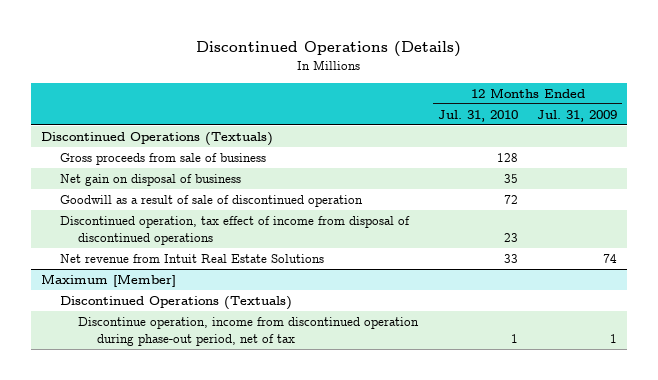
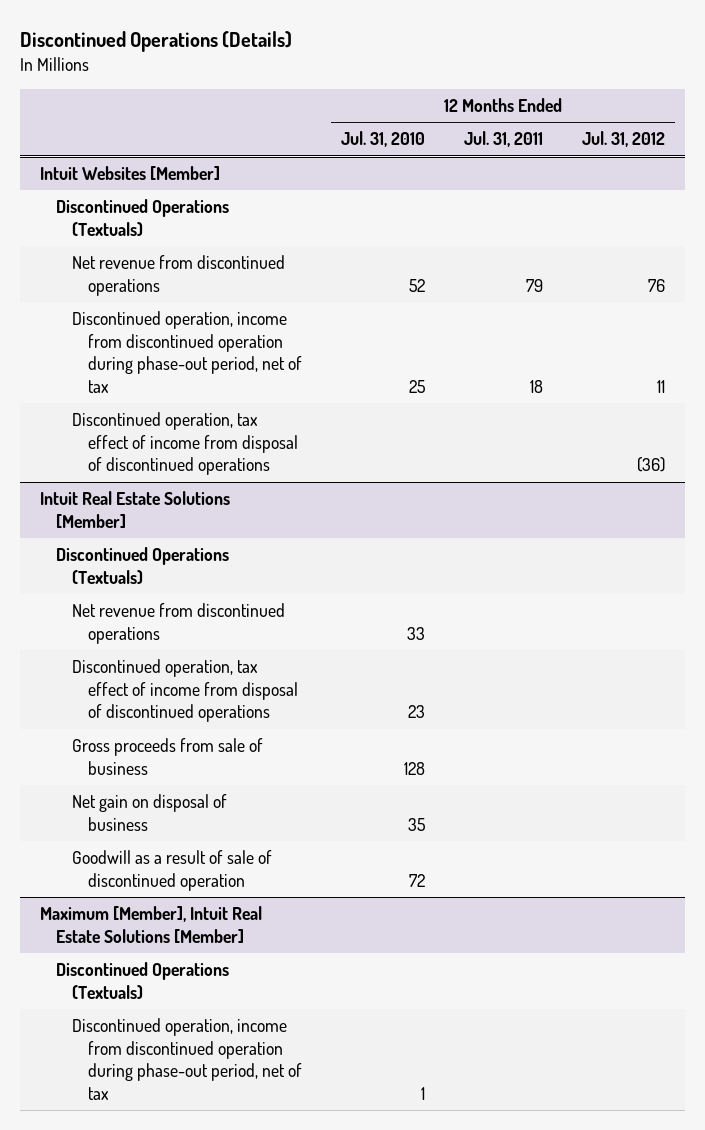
[537,109,618,122] Jul. 31, 2009 -> none
none -> [464,131,544,148] Jul. 31, 2011
none -> [582,131,666,148] Jul. 31, 2012
none -> [39,166,220,181] Intuit Websites [Member]
none -> [71,255,285,296] Net revenue from discontinued operations
none -> [71,311,303,394] Discontinued operation, income from discontinued operation during phase-out period, net of tax
none -> [71,412,299,476] Discontinued operation, tax effect of income from disposal of discontinued operations
none -> [39,491,230,528] Intuit Real Estate Solutions [Member]
none -> [55,547,229,584] Discontinued Operations (Textuals)
none -> [71,603,285,644] Net revenue from discontinued operations
none -> [71,659,299,723] Discontinued operation, tax effect of income from disposal of discontinued operations
[59,215,410,245] Discontinued operation, tax effect of income from disposal of discontinued operations -> none
[59,253,324,263] Net revenue from Intuit Real Estate Solutions -> none
[41,273,177,287] Maximum [Member] -> none
none -> [39,906,262,943] Maximum [Member], Intuit Real Estate Solutions [Member]
[78,316,420,346] Discontinue operation, income from discontinued operation during phase-out period, net of tax -> [71,1018,303,1101] Discontinued operation, income from discontinued operation during phase-out period, net of tax

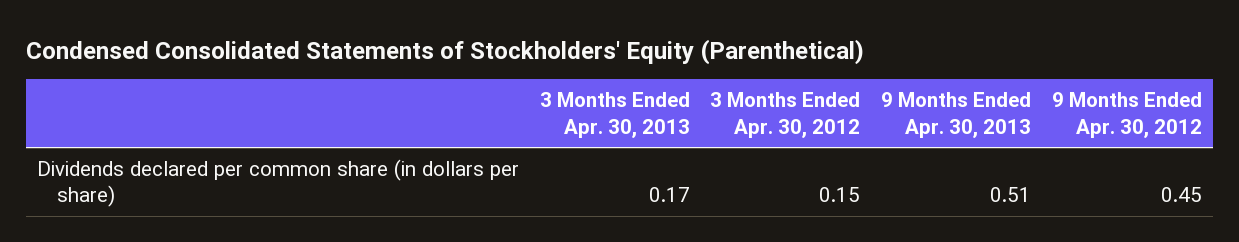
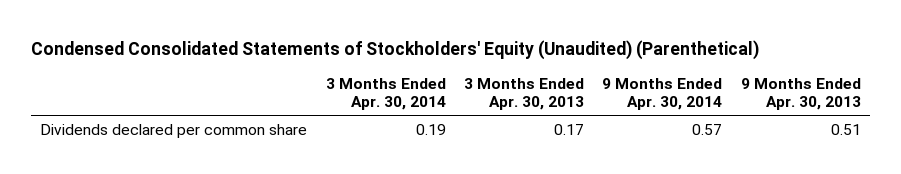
[26,38,865,65] Condensed Consolidated Statements of Stockholders' Equity (Parenthetical) -> [30,39,759,60] Condensed Consolidated Statements of Stockholders' Equity (Unaudited) (Parenthetical)
[710,92,861,138] 3 Months Ended Apr. 30, 2012 -> none
[1052,92,1203,138] 9 Months Ended Apr. 30, 2012 -> none
none -> [325,78,446,111] 3 Months Ended Apr. 30, 2014
none -> [602,78,723,111] 9 Months Ended Apr. 30, 2014
[36,159,519,208] Dividends declared per common share (in dollars per share) -> [40,124,308,139] Dividends declared per common share

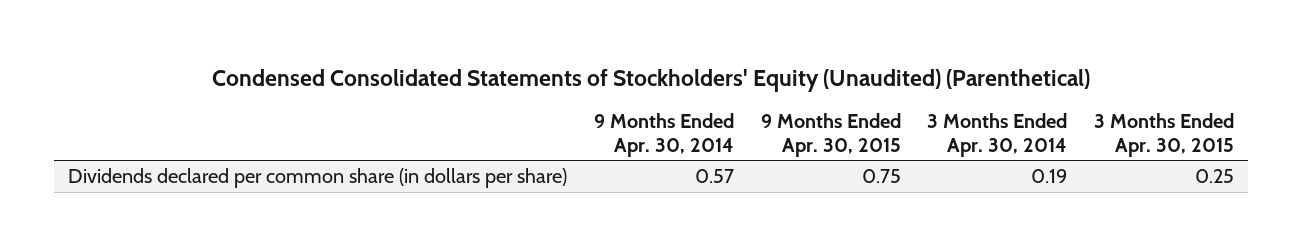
[464,78,585,111] 3 Months Ended Apr. 30, 2013 -> none
[740,78,861,111] 9 Months Ended Apr. 30, 2013 -> none
none -> [760,112,901,158] 9 Months Ended Apr. 30, 2015
none -> [1094,112,1235,158] 3 Months Ended Apr. 30, 2015
[40,124,308,139] Dividends declared per common share -> [67,168,567,189] Dividends declared per common share (in dollars per share)

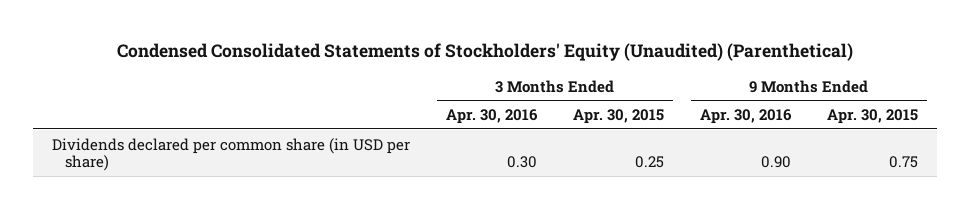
[593,112,734,158] 9 Months Ended Apr. 30, 2014 -> none
[927,112,1068,158] 3 Months Ended Apr. 30, 2014 -> none
none -> [445,109,538,125] Apr. 30, 2016
none -> [700,109,793,125] Apr. 30, 2016
[67,168,567,189] Dividends declared per common share (in dollars per share) -> [51,137,410,172] Dividends declared per common share (in USD per share)

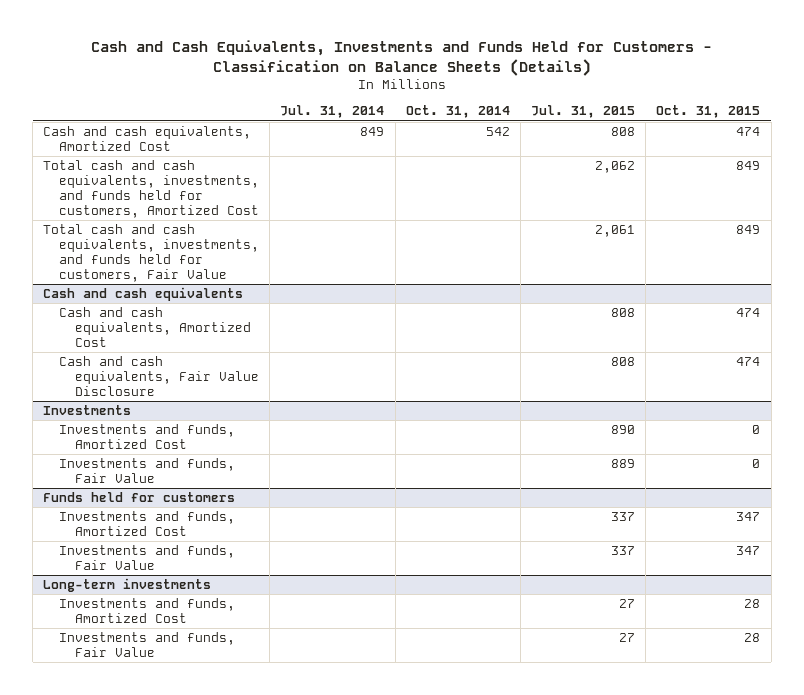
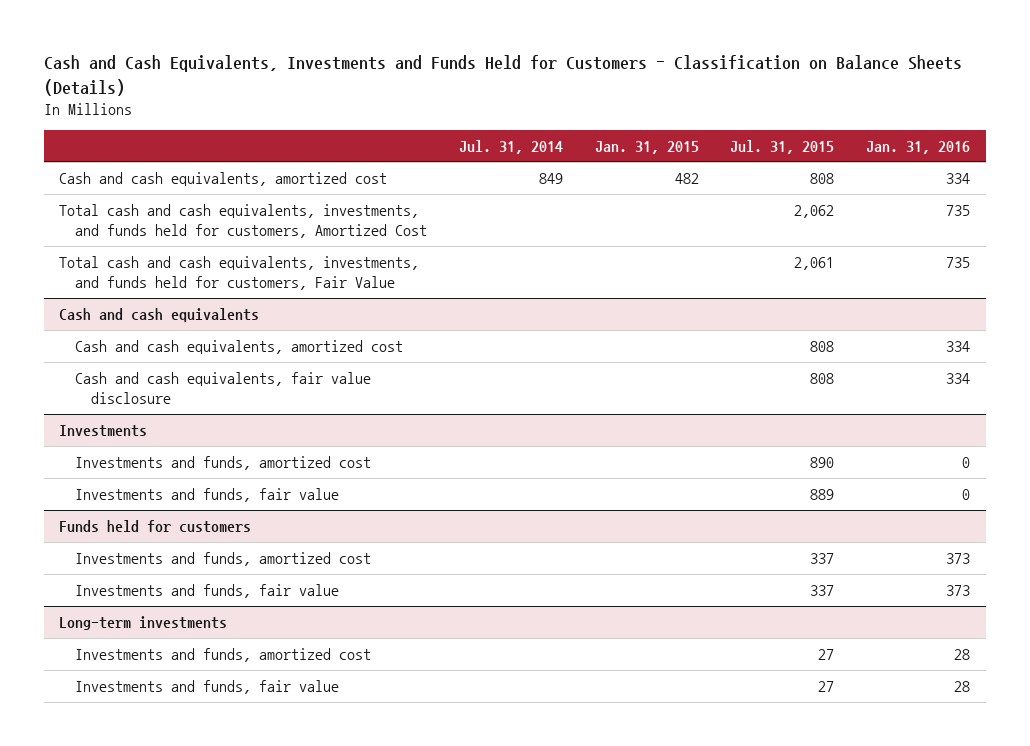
[405,105,510,119] Oct. 31, 2014 -> none
[656,105,761,119] Oct. 31, 2015 -> none
none -> [594,140,699,154] Jan. 31, 2015
none -> [866,140,971,154] Jan. 31, 2016
[43,126,252,151] Cash and cash equivalents, Amortized Cost -> [59,171,388,186] Cash and cash equivalents, amortized cost
[59,307,252,347] Cash and cash equivalents, Amortized Cost -> [75,339,404,354] Cash and cash equivalents, amortized cost
[59,356,260,396] Cash and cash equivalents, Fair Value Disclosure -> [75,371,372,404] Cash and cash equivalents, fair value disclosure
[59,424,236,449] Investments and funds, Amortized Cost -> [75,455,372,470] Investments and funds, amortized cost
[59,458,236,483] Investments and funds, Fair Value -> [75,487,340,502] Investments and funds, fair value
[59,511,236,536] Investments and funds, Amortized Cost -> [75,551,372,566] Investments and funds, amortized cost
[59,545,236,570] Investments and funds, Fair Value -> [75,583,340,598] Investments and funds, fair value
[59,598,236,623] Investments and funds, Amortized Cost -> [75,647,372,662] Investments and funds, amortized cost
[59,632,236,657] Investments and funds, Fair Value -> [75,679,340,694] Investments and funds, fair value

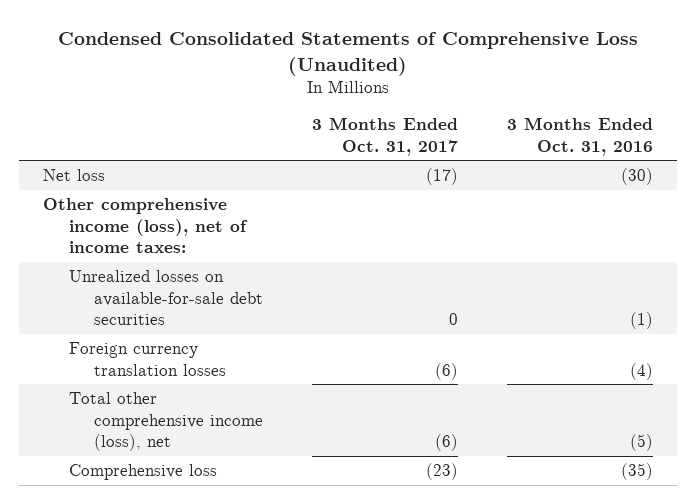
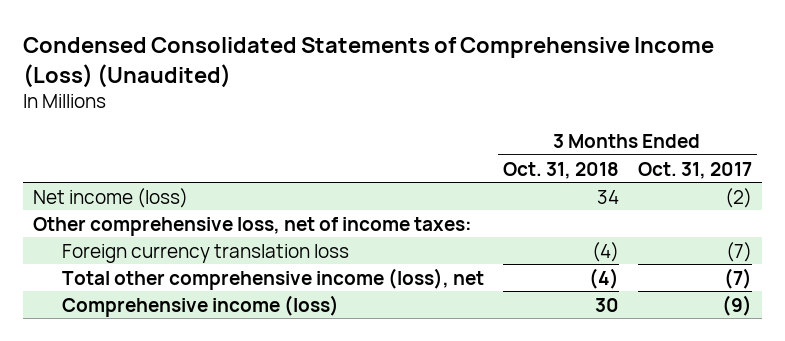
[58,31,639,76] Condensed Consolidated Statements of Comprehensive Loss (Unaudited) -> [23,37,715,88] Condensed Consolidated Statements of Comprehensive Income (Loss) (Unaudited)
[506,116,653,156] 3 Months Ended Oct. 31, 2016 -> none
none -> [502,161,619,179] Oct. 31, 2018
[68,270,264,326] Unrealized losses on available-for-sale debt securities -> none
[43,169,106,182] Net loss -> [32,187,188,208] Net income (loss)
[425,168,458,186] (17) -> [725,187,753,208] (2)
[43,198,248,254] Other comprehensive income (loss), net of income taxes: -> [32,216,472,236] Other comprehensive loss, net of income taxes:
[68,342,227,376] Foreign currency translation losses -> [61,243,349,263] Foreign currency translation loss
[434,362,458,380] (6) -> [726,241,753,262] (7)
[434,434,458,452] (6) -> [724,267,753,289] (7)
[68,464,217,481] Comprehensive loss -> [61,294,339,317] Comprehensive income (loss)
[425,463,458,481] (23) -> [722,294,753,316] (9)

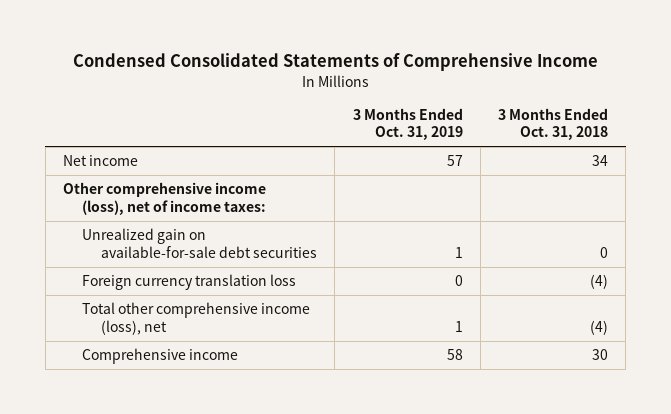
[23,37,715,88] Condensed Consolidated Statements of Comprehensive Income (Loss) (Unaudited) -> [72,53,598,72] Condensed Consolidated Statements of Comprehensive Income
[638,161,753,179] Oct. 31, 2017 -> none
none -> [352,108,463,141] 3 Months Ended Oct. 31, 2019
[32,187,188,208] Net income (loss) -> [63,155,139,167] Net income
[32,216,472,236] Other comprehensive loss, net of income taxes: -> [63,182,267,215] Other comprehensive income (loss), net of income taxes:
none -> [82,228,318,258] Unrealized gain on available-for-sale debt securities
[61,294,339,317] Comprehensive income (loss) -> [82,348,239,365] Comprehensive income

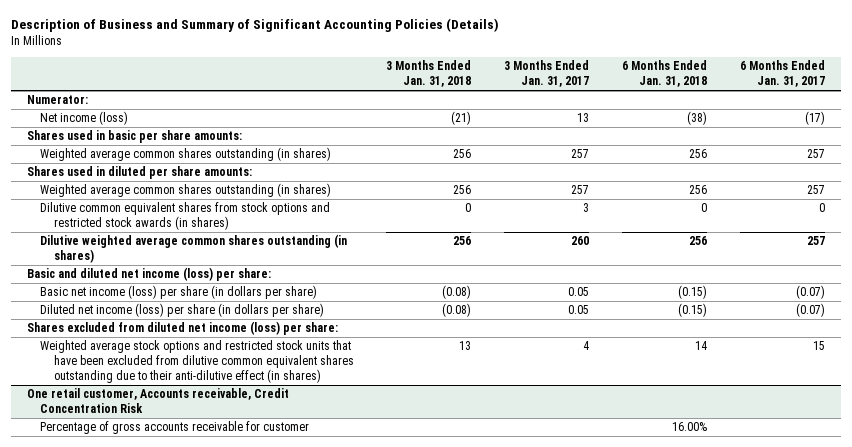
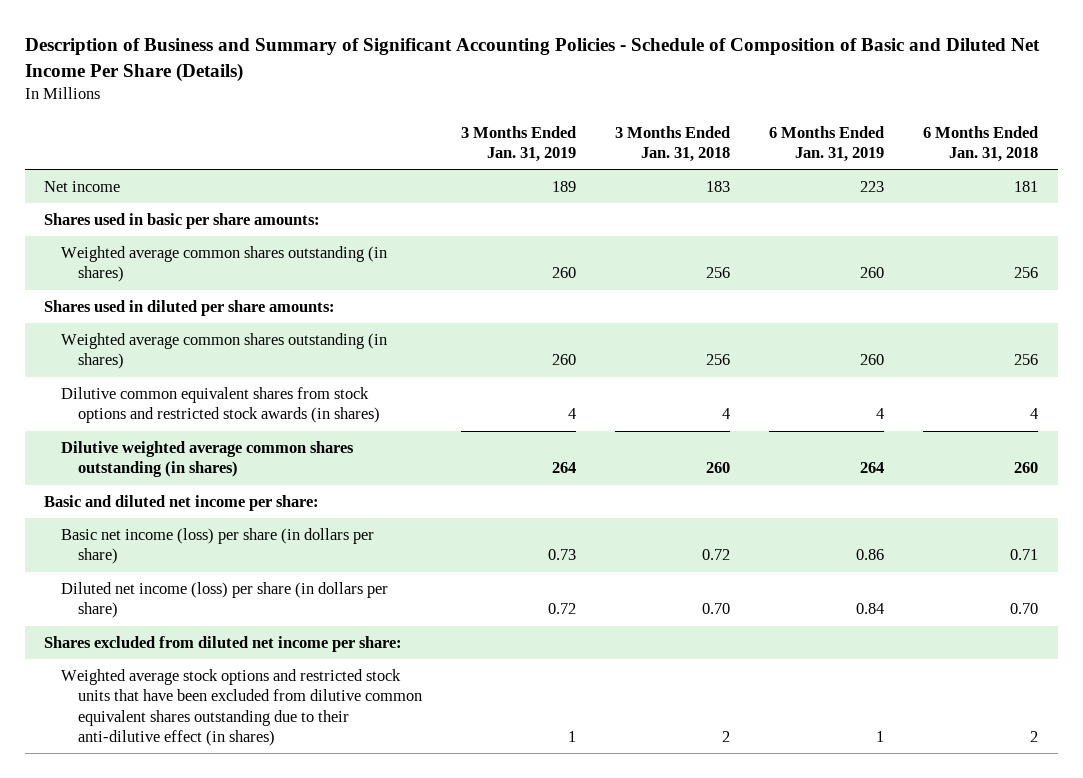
[10,18,499,33] Description of Business and Summary of Significant Accounting Policies (Details) -> [24,37,1040,82] Description of Business and Summary of Significant Accounting Policies - Schedule of Composition of Basic and Diluted Net Income Per Share (Details)
[504,60,590,88] 3 Months Ended Jan. 31, 2017 -> none
[740,60,826,88] 6 Months Ended Jan. 31, 2017 -> none
none -> [461,125,577,163] 3 Months Ended Jan. 31, 2019
none -> [769,125,885,163] 6 Months Ended Jan. 31, 2019
[27,95,89,105] Numerator: -> none
[40,111,129,126] Net income (loss) -> [44,181,121,193] Net income
[451,111,472,126] (21) -> [706,181,731,193] 183
[687,111,708,126] (38) -> [1014,181,1039,193] 181
[27,388,290,414] One retail customer, Accounts receivable, Credit Concentration Risk -> none
[40,421,310,435] Percentage of gross accounts receivable for customer -> none
[465,203,472,213] 0 -> [722,408,731,420] 4
[701,203,708,213] 0 -> [1030,408,1039,420] 4
[453,236,472,246] 256 -> [706,462,731,474] 260
[689,236,708,246] 256 -> [1014,462,1039,474] 260
[27,267,272,282] Basic and diluted net income (loss) per share: -> [44,495,320,512] Basic and diluted net income per share:
[442,285,472,300] (0.08) -> [702,549,731,561] 0.72
[678,285,708,300] (0.15) -> [1010,549,1039,561] 0.71
[442,303,472,318] (0.08) -> [702,603,731,615] 0.70
[678,303,708,318] (0.15) -> [1010,603,1039,615] 0.70
[27,321,339,336] Shares excluded from diluted net income (loss) per share: -> [44,636,403,653] Shares excluded from diluted net income per share:
[459,341,472,351] 13 -> [722,730,731,742] 2
[695,341,708,351] 14 -> [1030,730,1039,742] 2

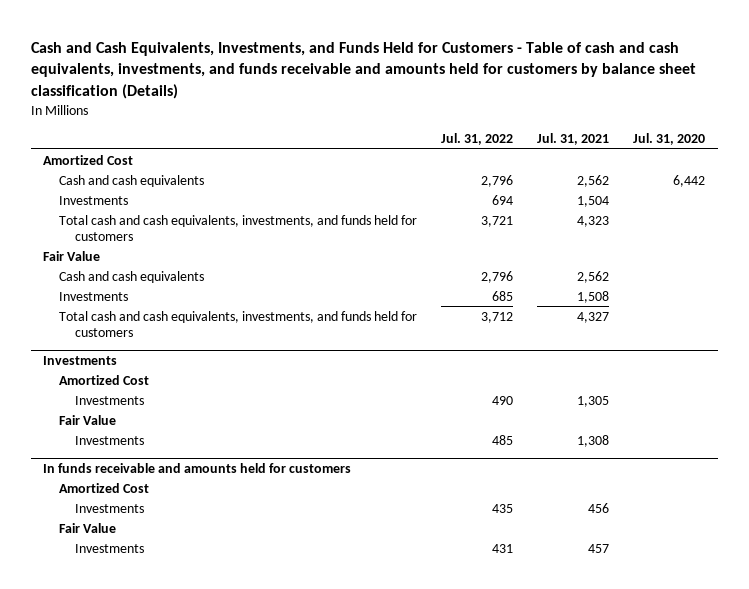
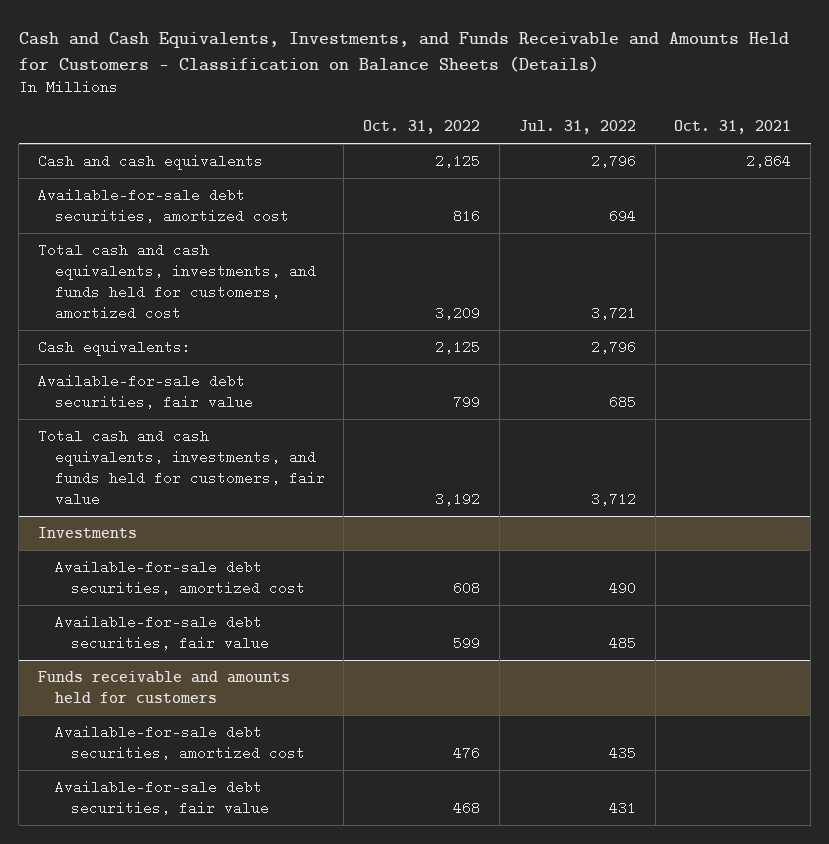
[31,41,697,99] Cash and Cash Equivalents, Investments, and Funds Held for Customers - Table of cash and cash equivalents, investments, and funds receivable and amounts held for customers by balance sheet classification (Details) -> [18,32,789,73] Cash and Cash Equivalents, Investments, and Funds Receivable and Amounts Held for Customers - Classification on Balance Sheets (Details)
[537,133,610,146] Jul. 31, 2021 -> none
[633,133,706,146] Jul. 31, 2020 -> none
none -> [363,120,481,135] Oct. 31, 2022
none -> [674,120,792,135] Oct. 31, 2021
[43,154,134,165] Amortized Cost -> none
[43,250,101,261] Fair Value -> none
[58,195,128,205] Investments -> [37,188,289,223] Available-for-sale debt securities, amortized cost
[58,214,417,241] Total cash and cash equivalents, investments, and funds held for customers -> [37,243,316,320] Total cash and cash equivalents, investments, and funds held for customers, amortized cost
[58,270,204,283] Cash and cash equivalents -> [37,340,191,357] Cash equivalents:
[58,291,128,301] Investments -> [37,374,253,409] Available-for-sale debt securities, fair value
[58,310,417,337] Total cash and cash equivalents, investments, and funds held for customers -> [37,429,325,506] Total cash and cash equivalents, investments, and funds held for customers, fair value
[58,374,149,385] Amortized Cost -> none
[58,414,116,425] Fair Value -> none
[58,482,149,493] Amortized Cost -> none
[58,522,116,533] Fair Value -> none
[74,395,144,405] Investments -> [54,560,306,595] Available-for-sale debt securities, amortized cost
[74,435,144,445] Investments -> [54,615,270,650] Available-for-sale debt securities, fair value
[43,462,352,473] In funds receivable and amounts held for customers -> [37,671,290,703] Funds receivable and amounts held for customers
[74,503,144,513] Investments -> [54,725,306,760] Available-for-sale debt securities, amortized cost
[74,543,144,553] Investments -> [54,780,270,815] Available-for-sale debt securities, fair value

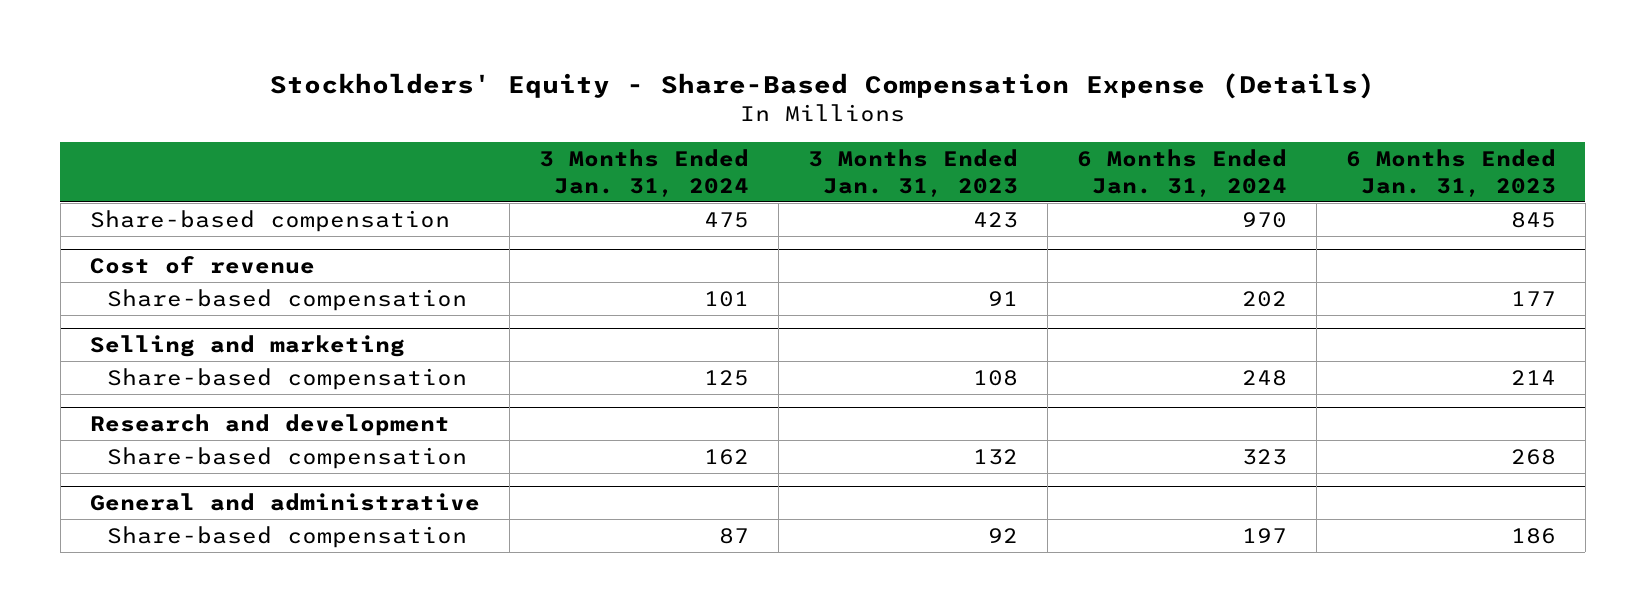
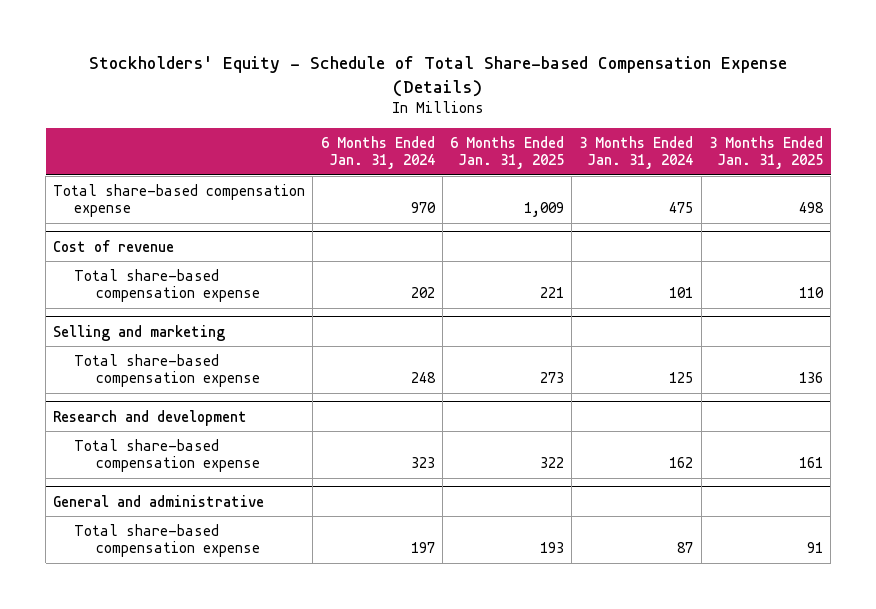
[269,72,1375,99] Stockholders' Equity - Share-Based Compensation Expense (Details) -> [89,56,788,97] Stockholders' Equity - Schedule of Total Share-based Compensation Expense (Details)
[807,148,1018,197] 3 Months Ended Jan. 31, 2023 -> none
[1345,148,1556,197] 6 Months Ended Jan. 31, 2023 -> none
none -> [450,135,565,170] 6 Months Ended Jan. 31, 2025
none -> [708,135,823,170] 3 Months Ended Jan. 31, 2025
[89,209,450,232] Share-based compensation -> [53,183,306,218] Total share-based compensation expense
[107,288,468,311] Share-based compensation -> [74,268,260,303] Total share-based compensation expense
[107,367,468,390] Share-based compensation -> [74,353,260,388] Total share-based compensation expense
[107,446,468,469] Share-based compensation -> [74,438,260,473] Total share-based compensation expense
[107,525,468,548] Share-based compensation -> [74,523,260,558] Total share-based compensation expense

